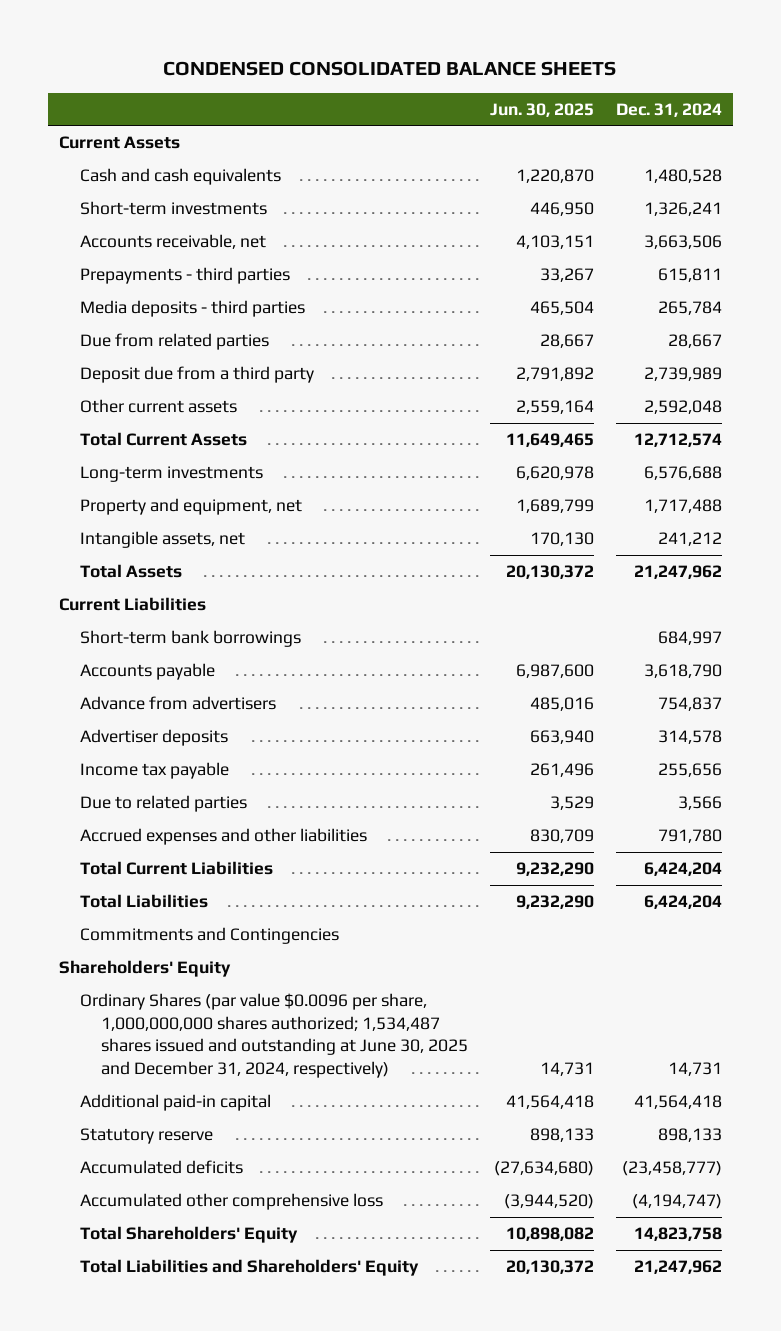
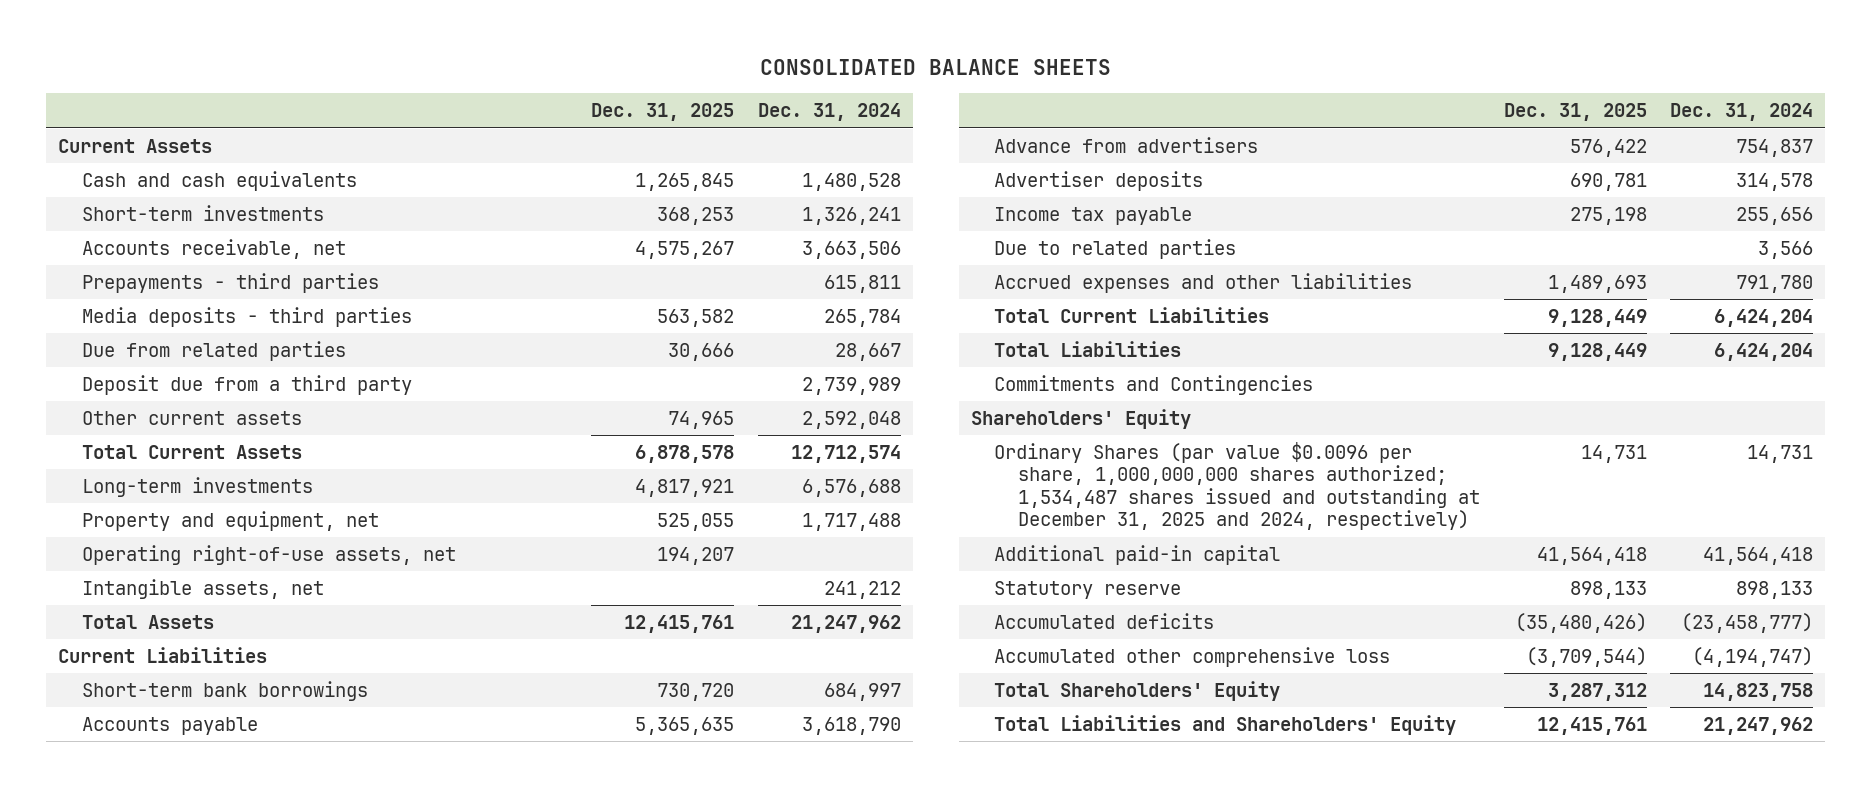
[163,61,617,77] CONDENSED CONSOLIDATED BALANCE SHEETS -> [759,58,1111,75] CONSOLIDATED BALANCE SHEETS
[489,102,594,117] Jun. 30, 2025 -> none
none -> [591,103,735,122] Dec. 31, 2025
none -> [82,544,457,565] Operating right-of-use assets, net
[79,992,468,1079] Ordinary Shares (par value $0.0096 per share, 1,000,000,000 shares authorized; 1,534,487 shares issued and outstanding at June 30, 2025 and December 31, 2024, respectively) -> [994,441,1481,531] Ordinary Shares (par value $0.0096 per share, 1,000,000,000 shares authorized; 1,534,487 shares issued and outstanding at December 31, 2025 and 2024, respectively)

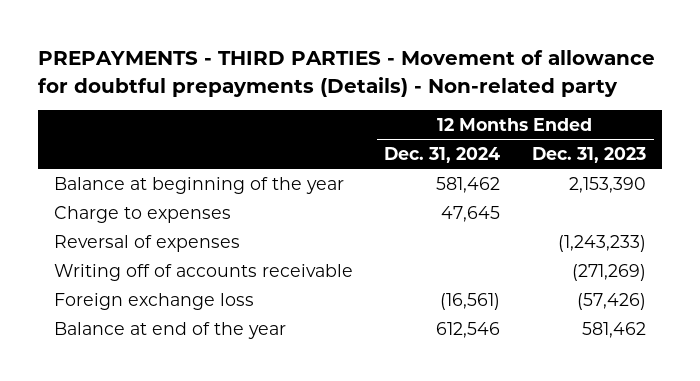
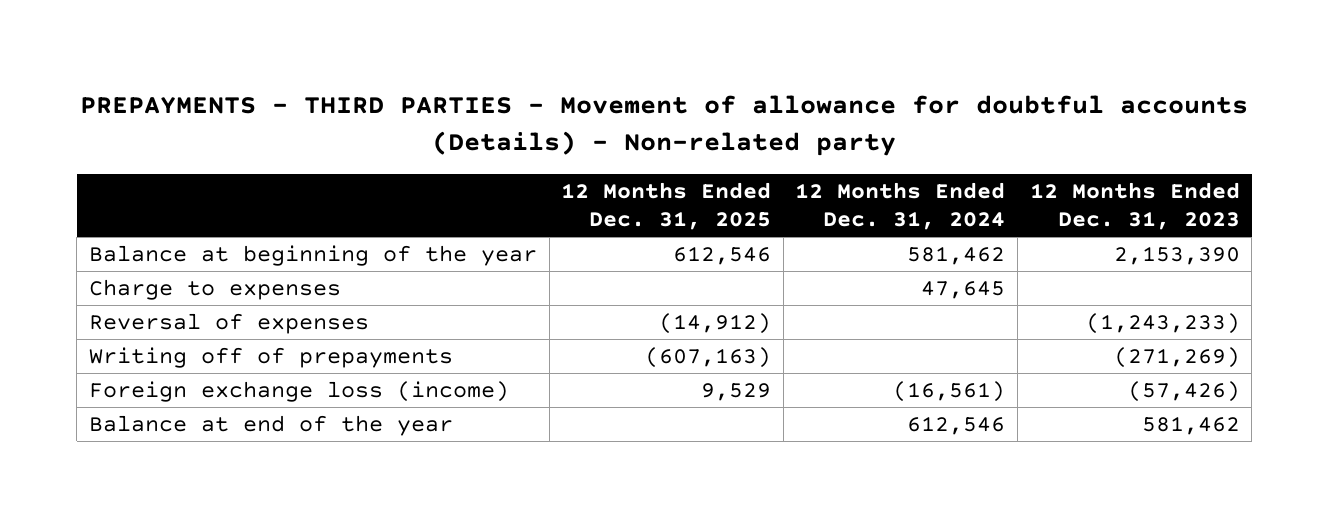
[37,50,655,97] PREPAYMENTS - THIRD PARTIES - Movement of allowance for doubtful prepayments (Details) - Non-related party -> [80,95,1249,157] PREPAYMENTS - THIRD PARTIES - Movement of allowance for doubtful accounts (Details) - Non-related party
none -> [561,181,772,230] 12 Months Ended Dec. 31, 2025
[53,263,353,281] Writing off of accounts receivable -> [88,347,453,369] Writing off of prepayments
[53,292,254,310] Foreign exchange loss -> [88,381,509,403] Foreign exchange loss (income)

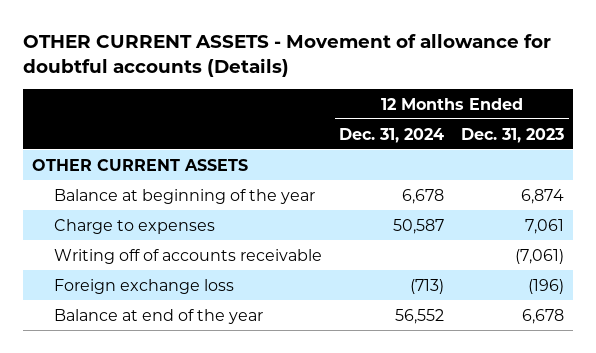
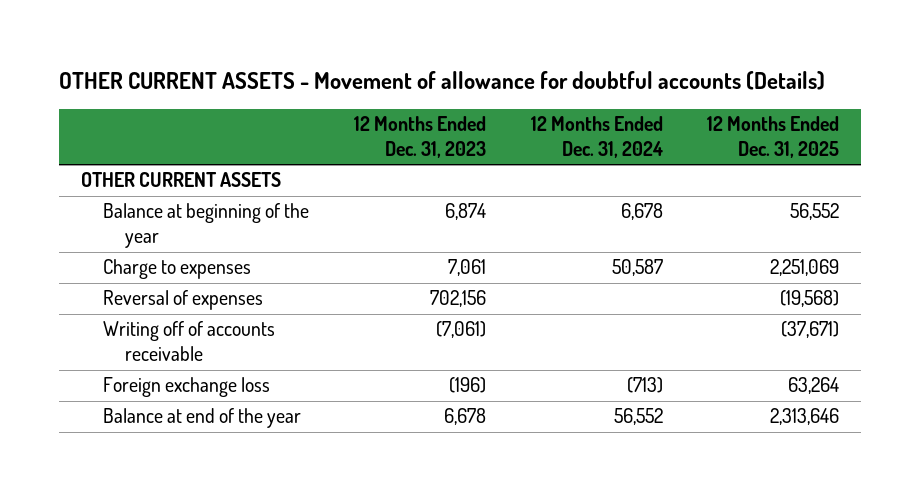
none -> [707,115,840,159] 12 Months Ended Dec. 31, 2025
none -> [103,290,264,311] Reversal of expenses

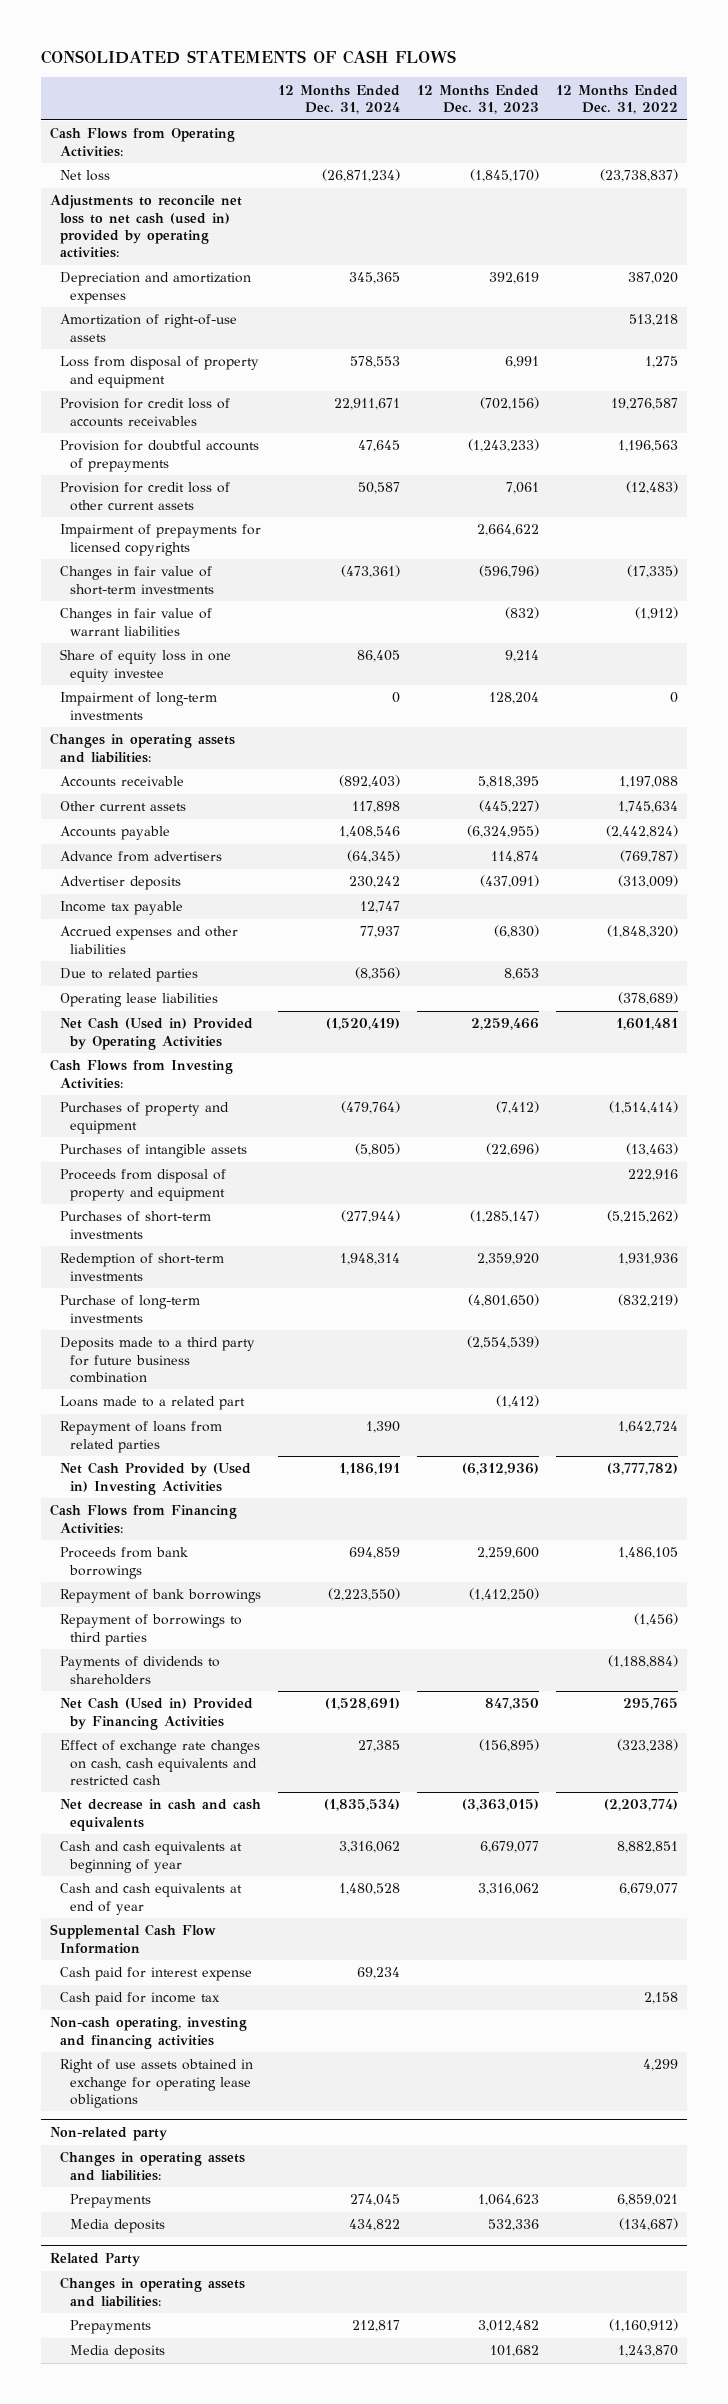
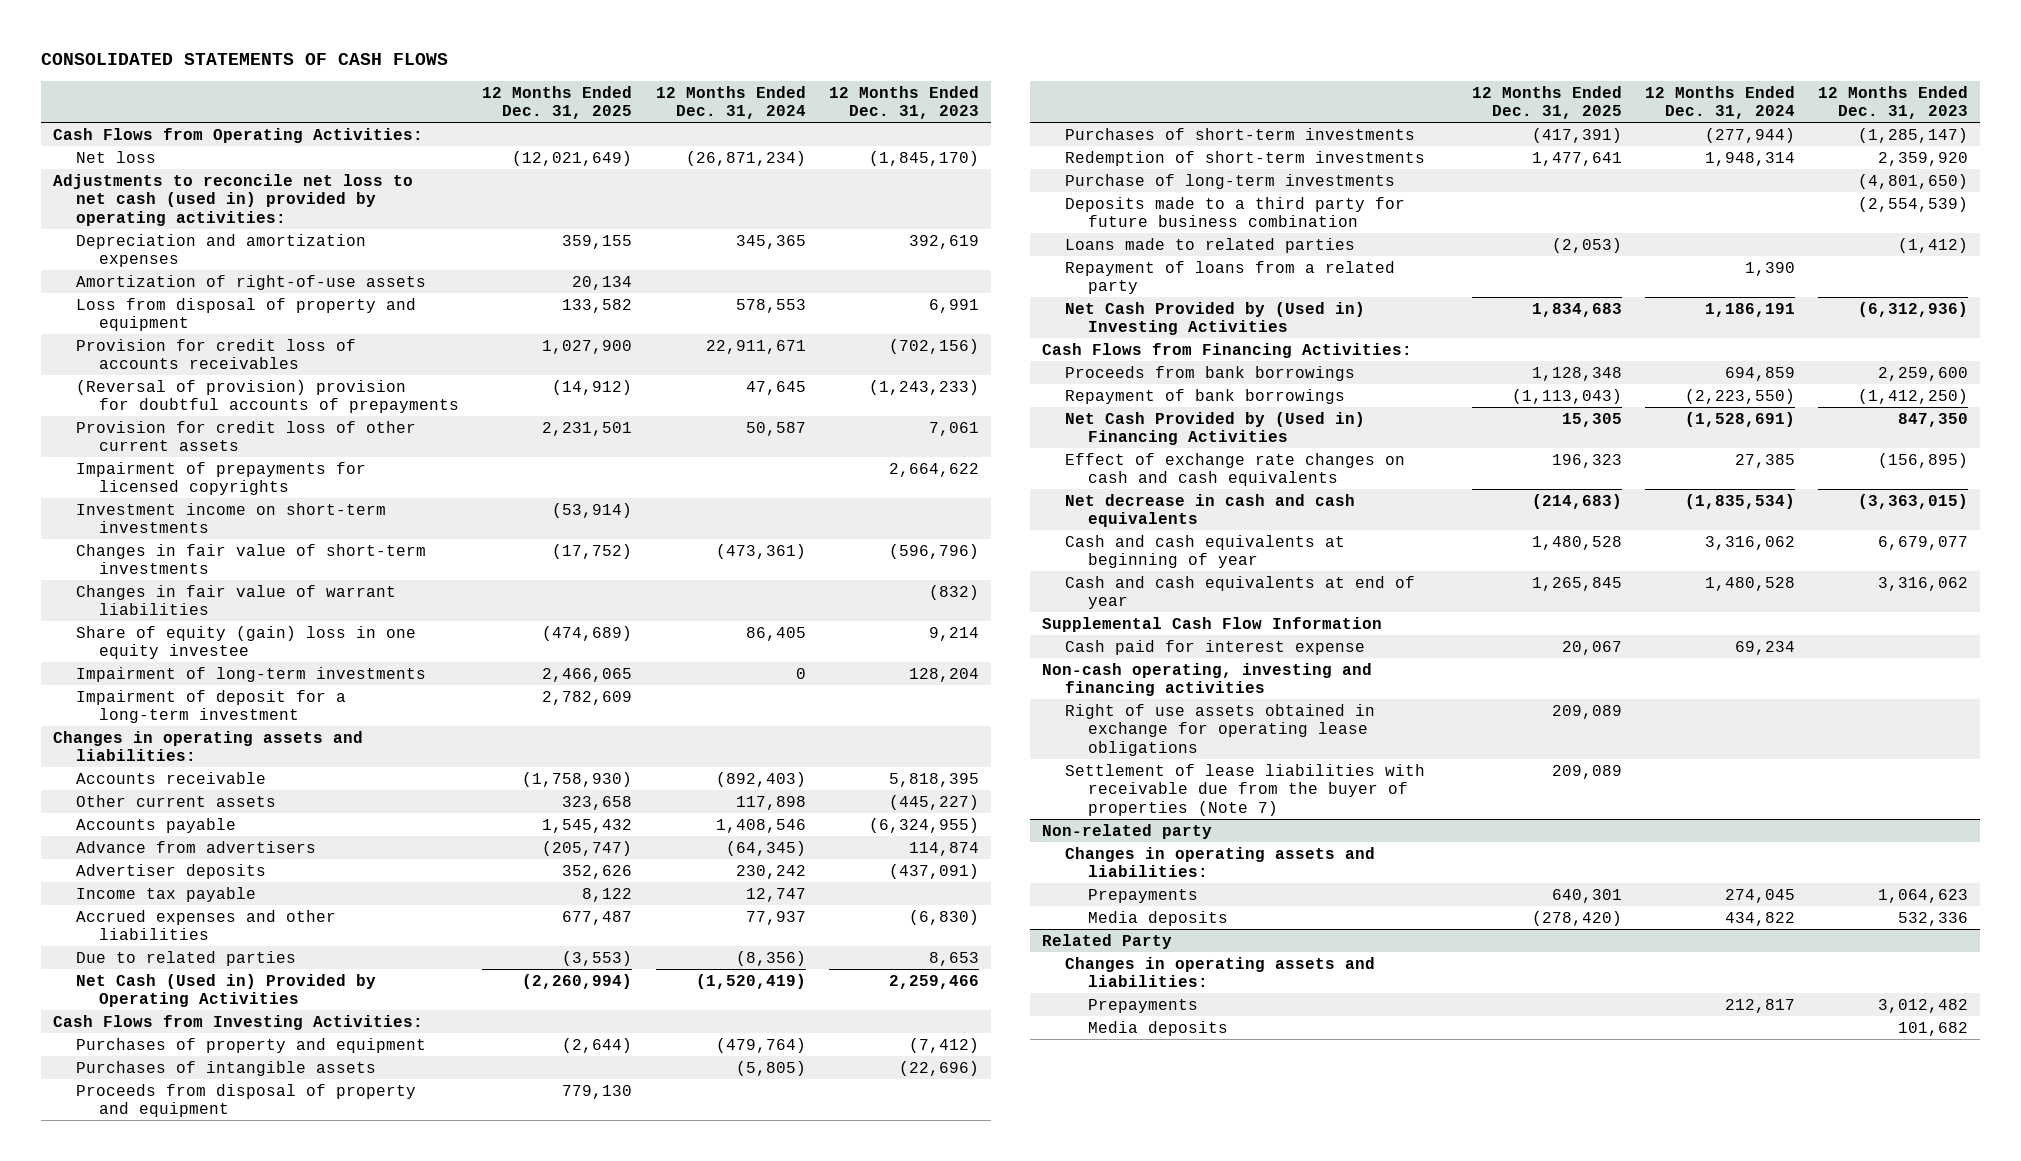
[556,84,679,114] 12 Months Ended Dec. 31, 2022 -> none
none -> [482,85,633,120] 12 Months Ended Dec. 31, 2025
[59,440,259,472] Provision for doubtful accounts of prepayments -> [75,379,459,414] (Reversal of provision) provision for doubtful accounts of prepayments
none -> [75,502,386,534] Investment income on short-term investments
[59,649,231,682] Share of equity loss in one equity investee -> [75,625,416,660] Share of equity (gain) loss in one equity investee
none -> [75,689,346,724] Impairment of deposit for a long-term investment
[59,993,218,1008] Operating lease liabilities -> none
[59,1396,245,1411] Loans made to a related part -> [1065,237,1356,253] Loans made to related parties
[59,1421,222,1453] Repayment of loans from related parties -> [1065,260,1396,295] Repayment of loans from a related party
[59,1614,242,1646] Repayment of borrowings to third parties -> none
[59,1656,220,1685] Payments of dividends to shareholders -> none
[59,1697,253,1730] Net Cash (Used in) Provided by Financing Activities -> [1065,411,1366,446] Net Cash Provided by (Used in) Financing Activities
[59,1740,260,1785] Effect of exchange rate changes on cash, cash equivalents and restricted cash -> [1065,452,1406,487] Effect of exchange rate changes on cash and cash equivalents
[59,1992,220,2007] Cash paid for income tax -> none
none -> [1065,763,1426,816] Settlement of lease liabilities with receivable due from the buyer of properties (Note 7)

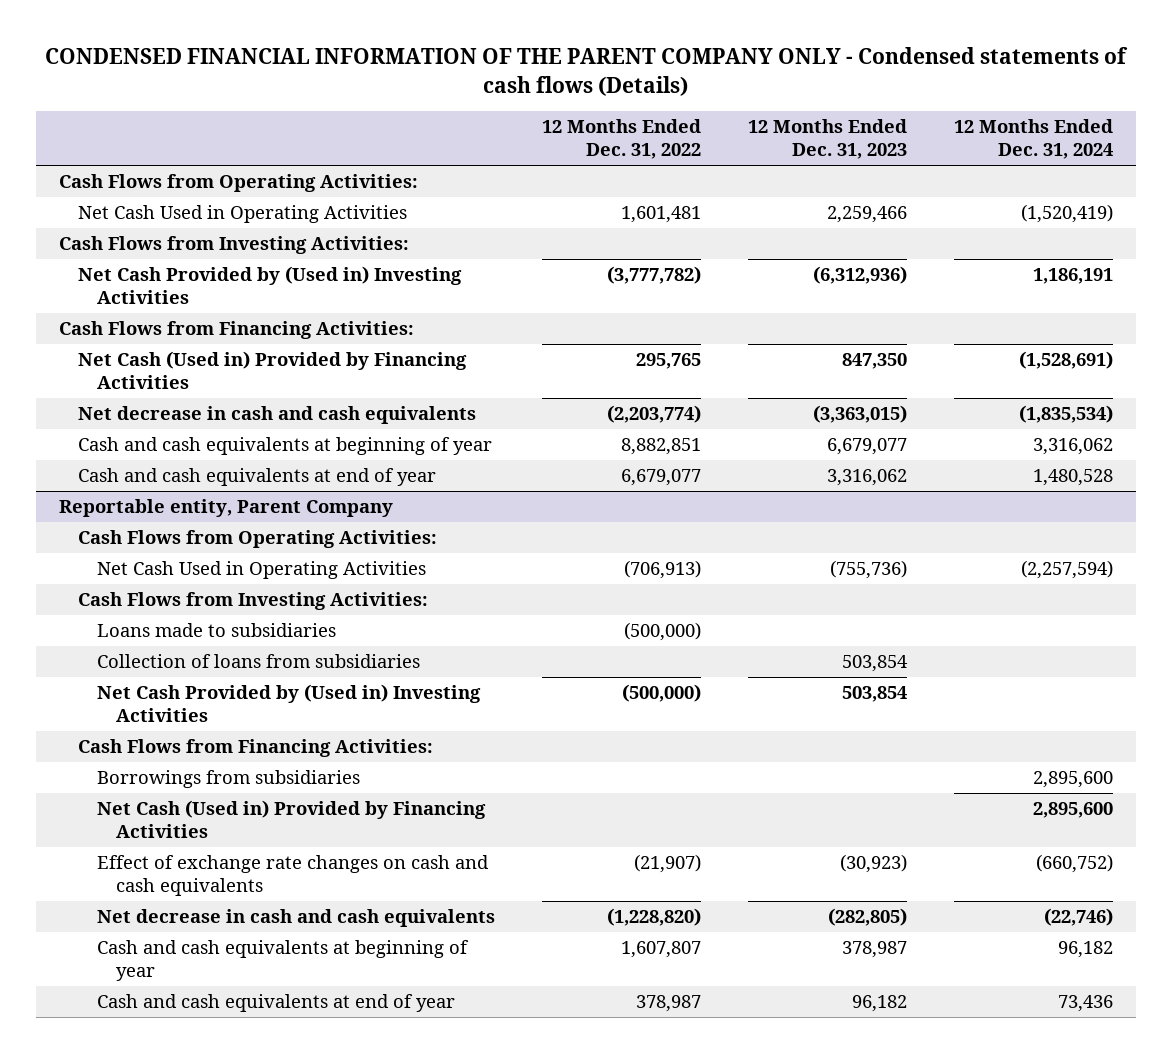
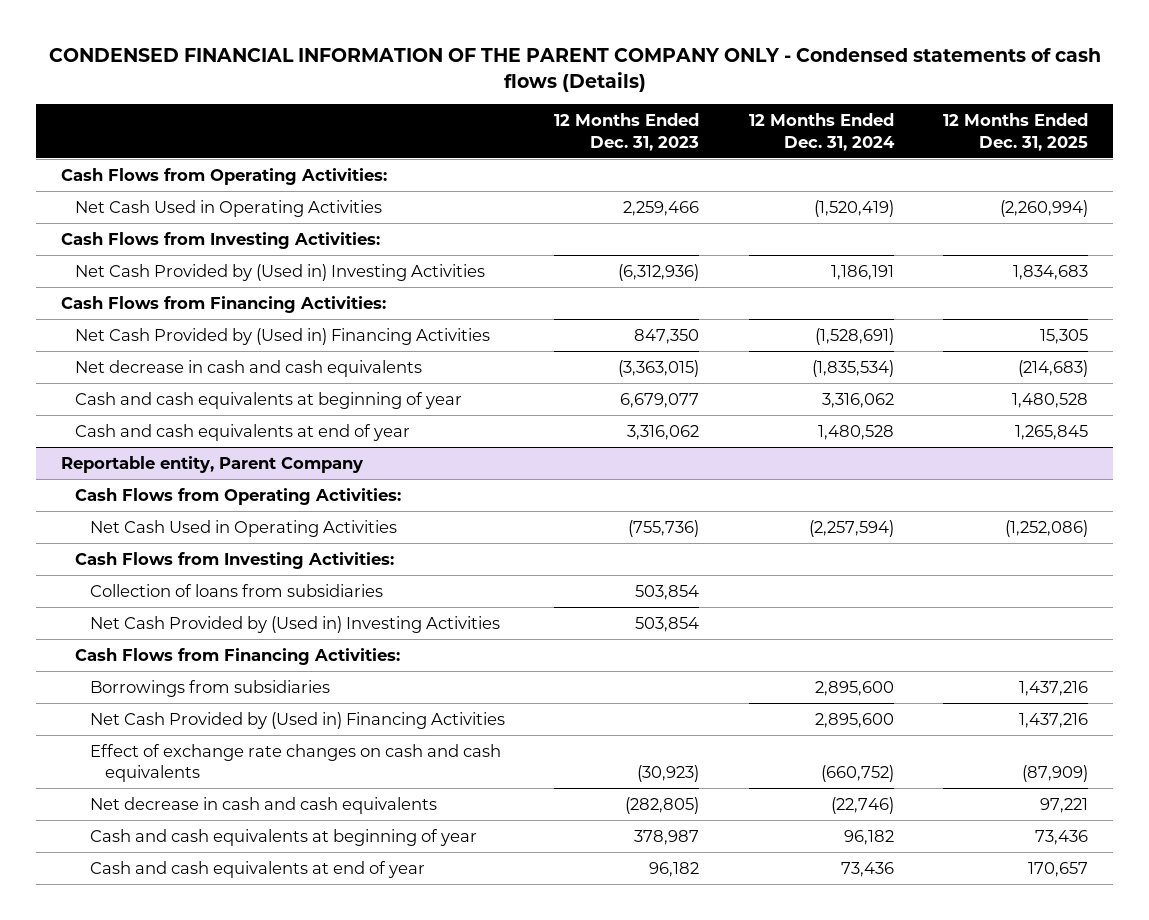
[542,119,702,160] 12 Months Ended Dec. 31, 2022 -> none
none -> [943,113,1089,151] 12 Months Ended Dec. 31, 2025
[78,350,468,390] Net Cash (Used in) Provided by Financing Activities -> [75,327,491,345] Net Cash Provided by (Used in) Financing Activities
[97,622,337,637] Loans made to subsidiaries -> none
[97,799,487,839] Net Cash (Used in) Provided by Financing Activities -> [89,711,505,729] Net Cash Provided by (Used in) Financing Activities

